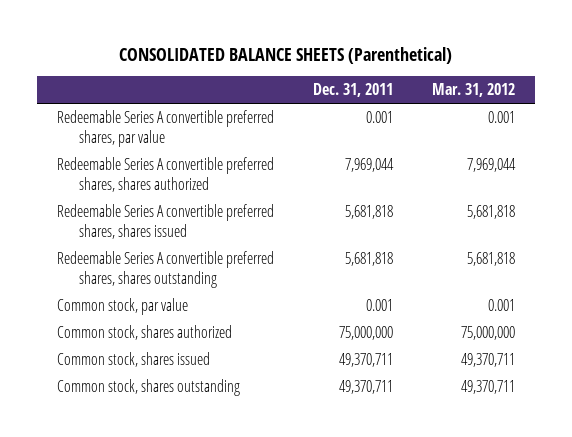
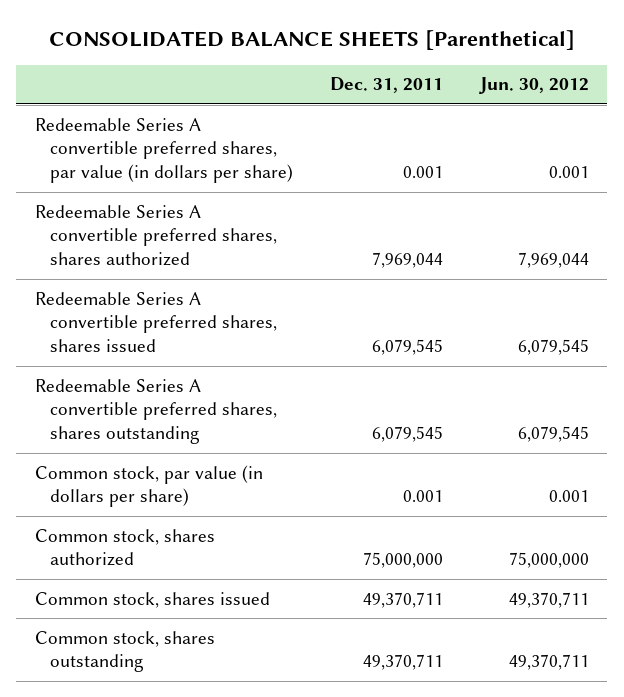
[119,46,453,64] CONSOLIDATED BALANCE SHEETS (Parenthetical) -> [48,29,575,50] CONSOLIDATED BALANCE SHEETS [Parenthetical]
[432,83,516,98] Mar. 31, 2012 -> none
none -> [478,77,589,95] Jun. 30, 2012
[56,109,274,147] Redeemable Series A convertible preferred shares, par value -> [34,117,294,184] Redeemable Series A convertible preferred shares, par value (in dollars per share)
[345,204,394,219] 5,681,818 -> [372,339,444,356] 6,079,545
[345,251,394,266] 5,681,818 -> [372,426,444,443] 6,079,545
[56,297,188,315] Common stock, par value -> [34,464,263,508] Common stock, par value (in dollars per share)

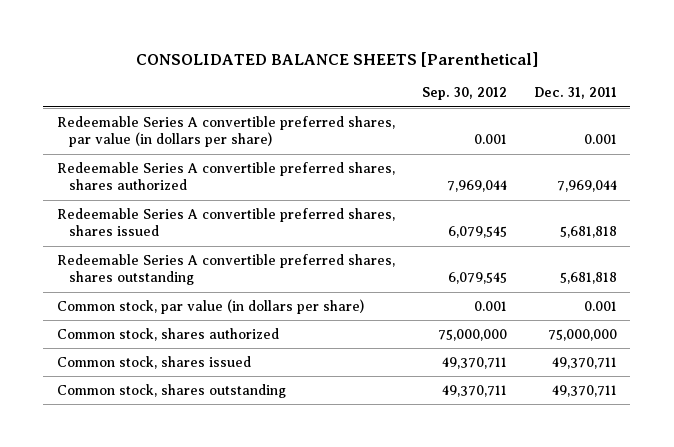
[478,77,589,95] Jun. 30, 2012 -> none
none -> [421,87,507,101] Sep. 30, 2012
[372,339,444,356] 6,079,545 -> [559,226,617,239] 5,681,818
[372,426,444,443] 6,079,545 -> [559,272,617,285] 5,681,818

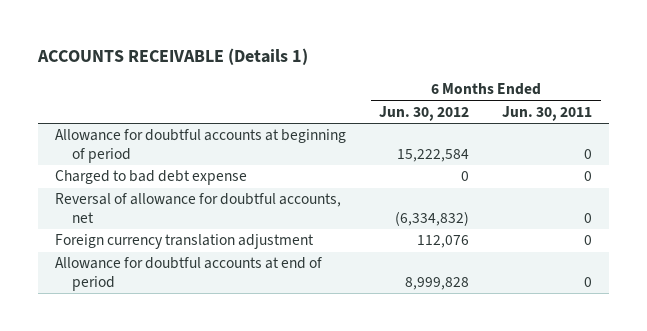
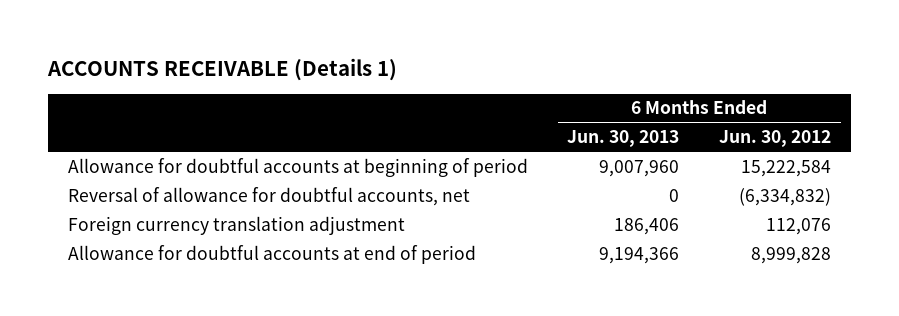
[502,105,593,121] Jun. 30, 2011 -> none
none -> [567,130,680,148] Jun. 30, 2013
[54,170,247,186] Charged to bad debt expense -> none

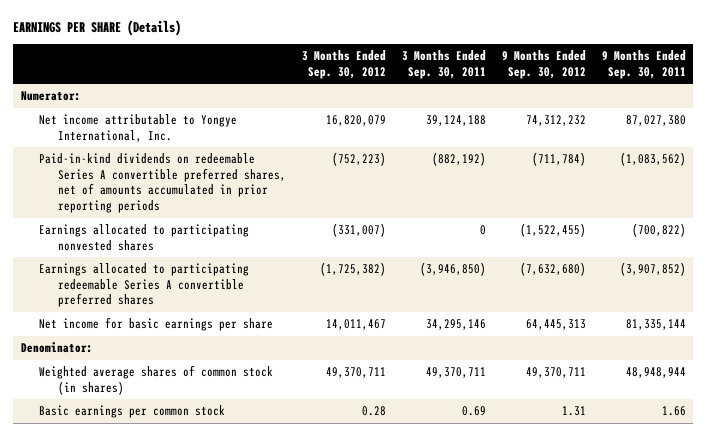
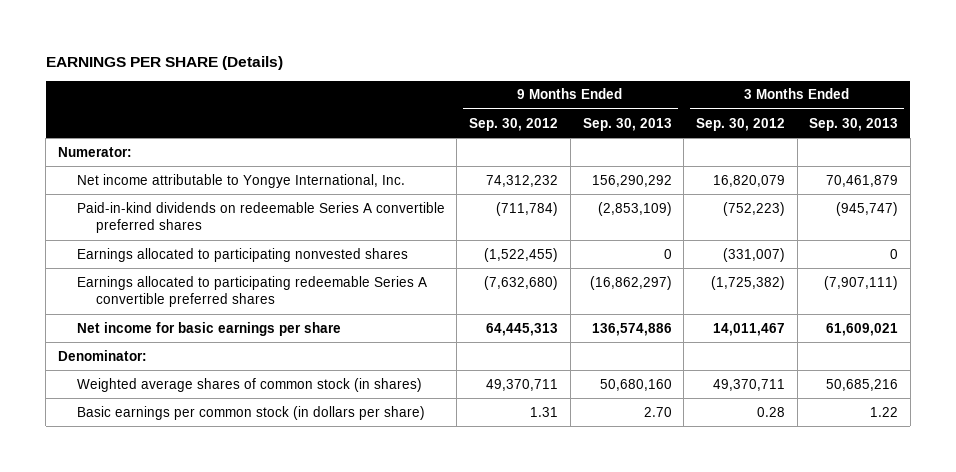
[401,50,486,79] 3 Months Ended Sep. 30, 2011 -> none
[601,50,686,79] 9 Months Ended Sep. 30, 2011 -> none
none -> [582,117,672,131] Sep. 30, 2013
none -> [809,117,899,131] Sep. 30, 2013
[39,153,287,214] Paid-in-kind dividends on redeemable Series A convertible preferred shares, net of amounts accumulated in prior reporting periods -> [76,201,445,234] Paid-in-kind dividends on redeemable Series A convertible preferred shares
[39,405,226,419] Basic earnings per common stock -> [76,405,425,420] Basic earnings per common stock (in dollars per share)

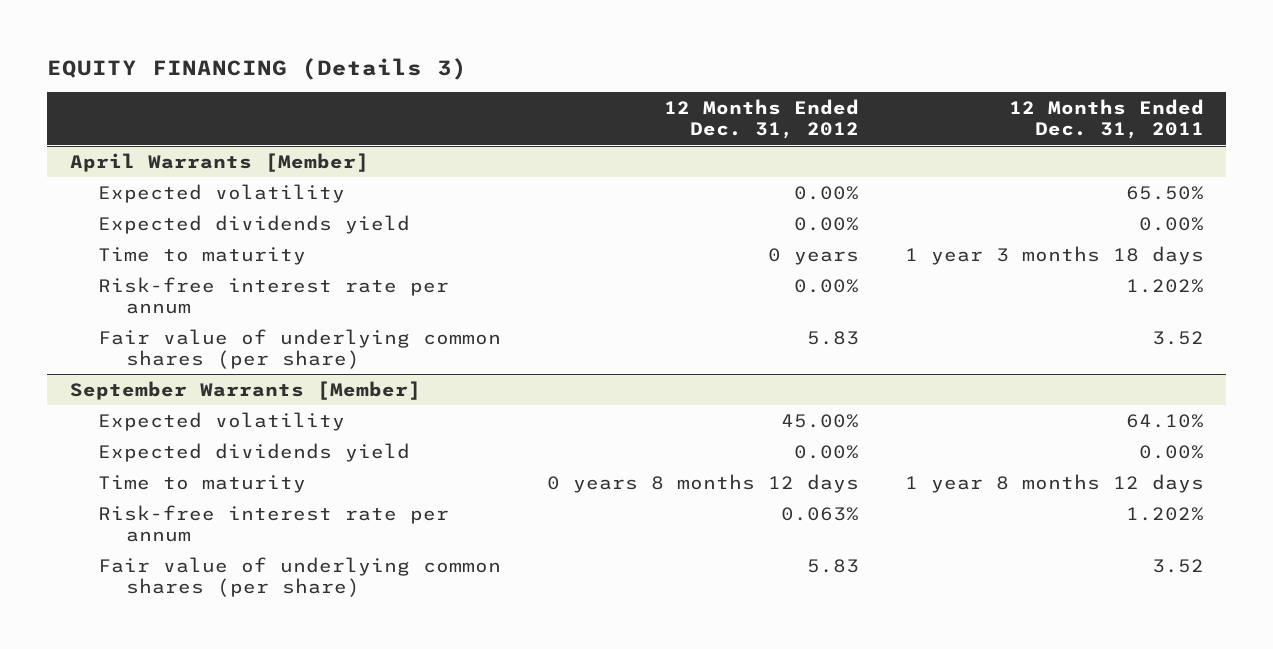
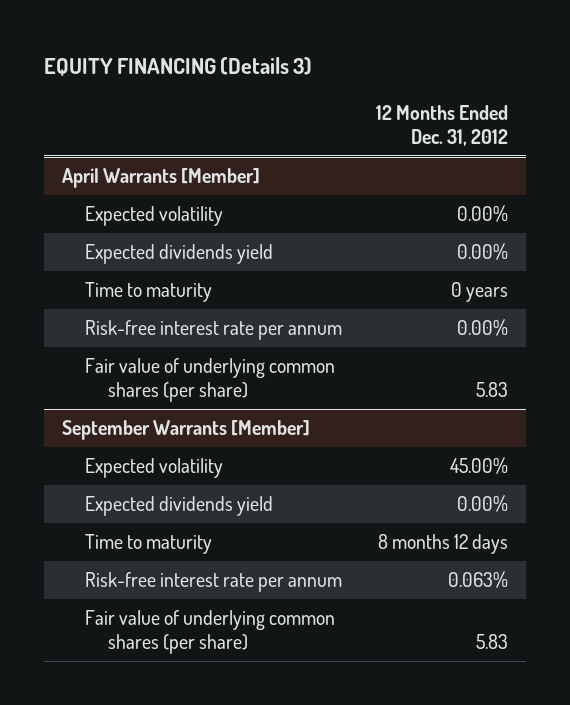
[1008,99,1204,140] 12 Months Ended Dec. 31, 2011 -> none
[546,473,859,493] 0 years 8 months 12 days -> [378,533,509,554] 8 months 12 days

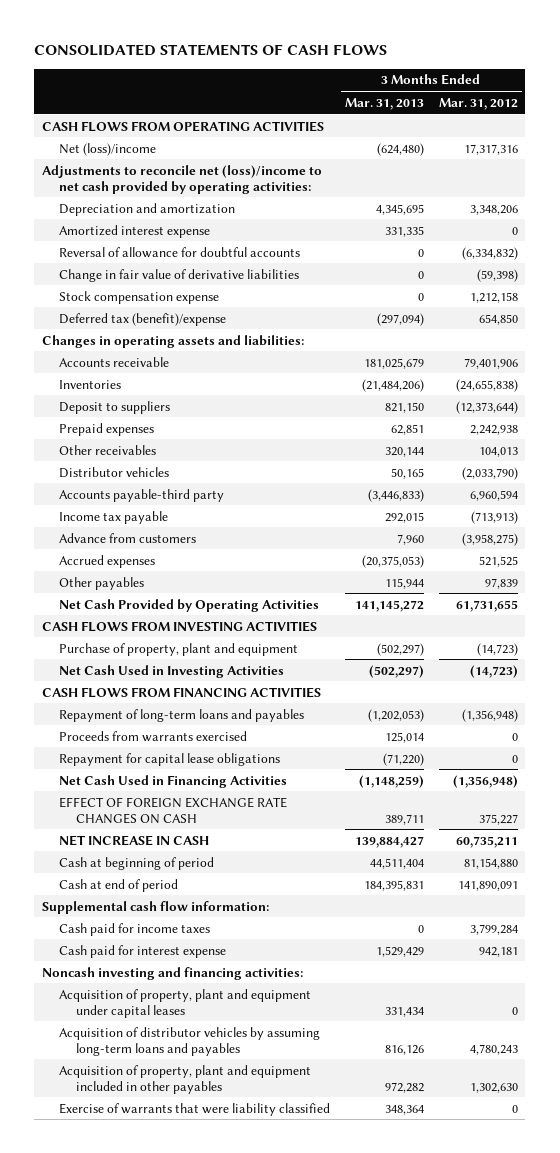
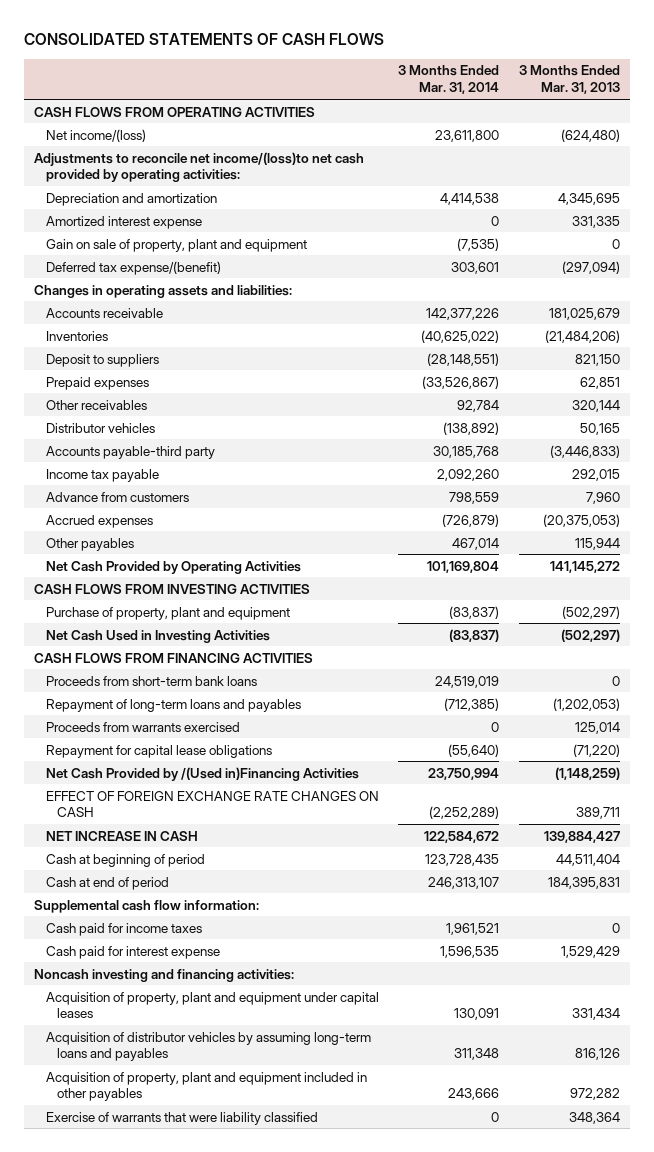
[438,97,518,110] Mar. 31, 2012 -> none
none -> [398,65,500,95] 3 Months Ended Mar. 31, 2014
[58,142,156,156] Net (loss)/income -> [45,128,146,142] Net income/(loss)
[41,164,322,194] Adjustments to reconcile net (loss)/income to net cash provided by operating activities: -> [34,151,365,183] Adjustments to reconcile net income/(loss)to net cash provided by operating activities:
[58,246,300,258] Reversal of allowance for doubtful accounts -> none
[58,268,299,282] Change in fair value of derivative liabilities -> none
[58,290,219,304] Stock compensation expense -> none
none -> [45,238,307,252] Gain on sale of property, plant and equipment
[58,312,226,326] Deferred tax (benefit)/expense -> [45,260,221,275] Deferred tax expense/(benefit)
none -> [45,675,257,686] Proceeds from short-term bank loans
[58,774,287,788] Net Cash Used in Financing Activities -> [45,766,359,781] Net Cash Provided by /(Used in)Financing Activities

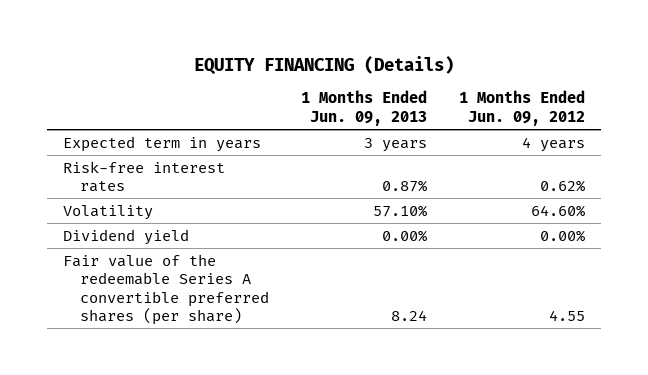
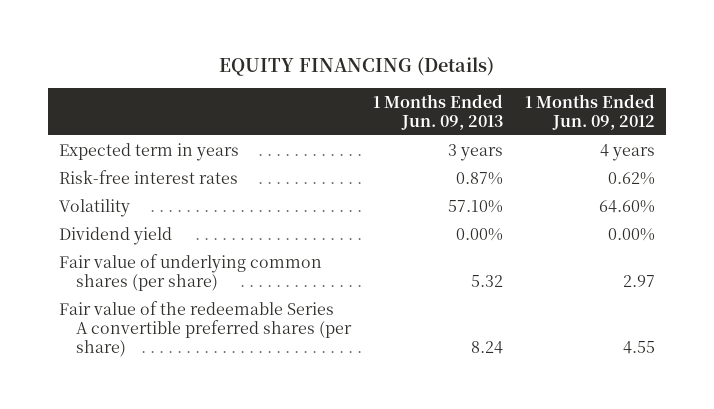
none -> [58,253,322,291] Fair value of underlying common shares (per share)

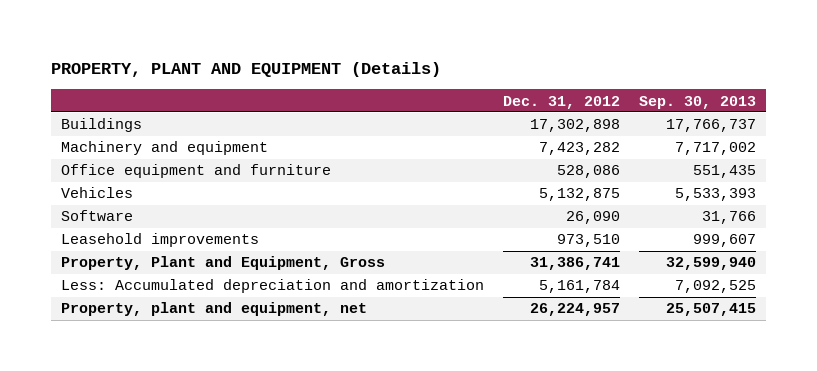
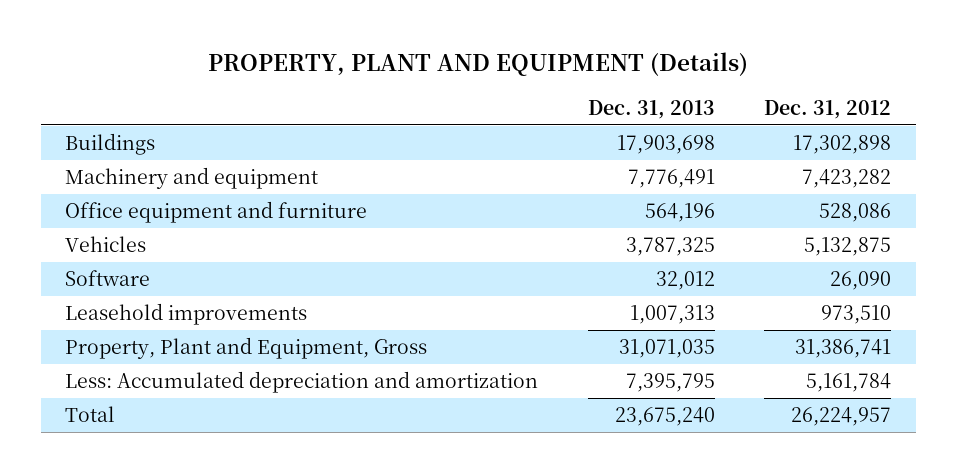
[639,95,757,109] Sep. 30, 2013 -> none
none -> [587,99,715,119] Dec. 31, 2013
[60,302,367,317] Property, plant and equipment, net -> [65,406,116,423] Total

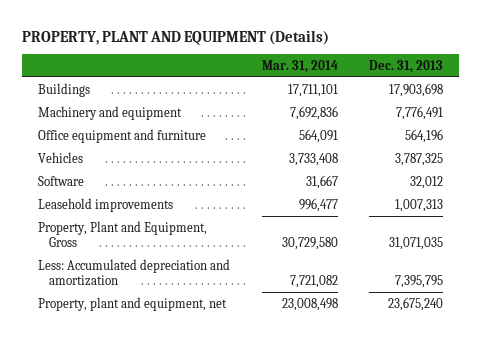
[763,99,891,119] Dec. 31, 2012 -> none
none -> [261,59,338,73] Mar. 31, 2014
[65,406,116,423] Total -> [38,296,228,311] Property, plant and equipment, net

